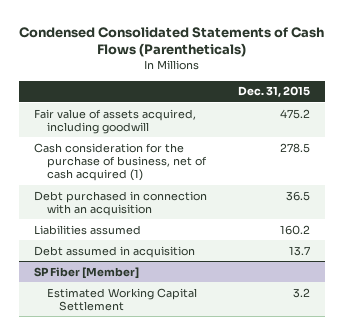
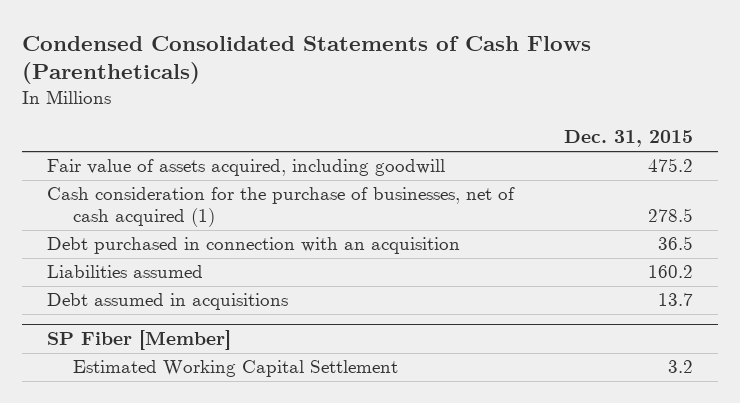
[34,142,207,182] Cash consideration for the purchase of business, net of cash acquired (1) -> [46,187,515,228] Cash consideration for the purchase of businesses, net of cash acquired (1)
[34,245,196,258] Debt assumed in acquisition -> [46,293,288,311] Debt assumed in acquisitions

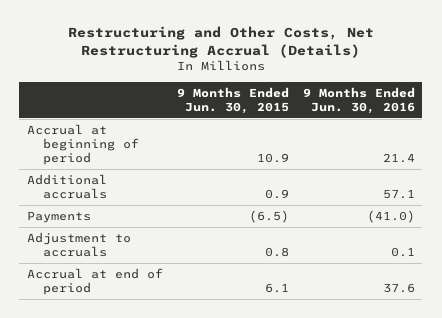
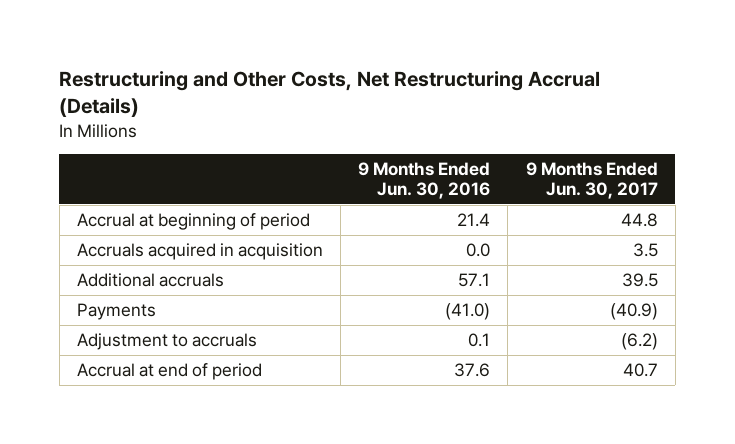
[176,86,289,114] 9 Months Ended Jun. 30, 2015 -> none
none -> [525,162,658,200] 9 Months Ended Jun. 30, 2017
none -> [76,243,323,261] Accruals acquired in acquisition

